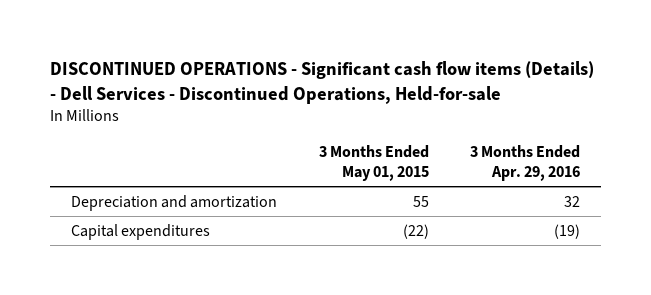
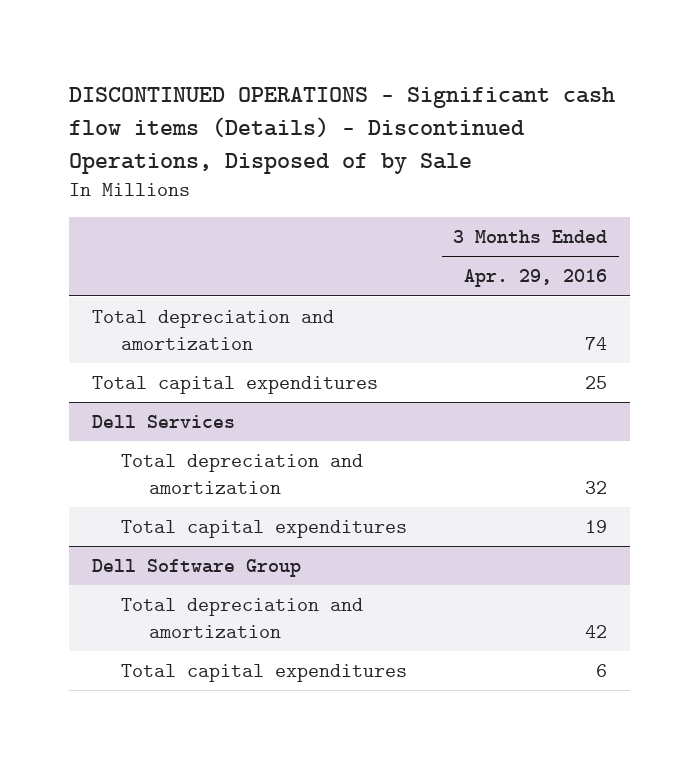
[50,61,595,104] DISCONTINUED OPERATIONS - Significant cash flow items (Details) - Dell Services - Discontinued Operations, Held-for-sale -> [68,86,615,174] DISCONTINUED OPERATIONS - Significant cash flow items (Details) - Discontinued Operations, Disposed of by Sale
[318,145,429,181] 3 Months Ended May 01, 2015 -> none
[71,194,278,211] Depreciation and amortization -> [92,310,335,350] Total depreciation and amortization
[564,195,581,207] 32 -> [585,336,608,350] 74
[71,223,211,240] Capital expenditures -> [92,376,379,395] Total capital expenditures
[554,223,581,239] (19) -> [585,376,608,390] 25
none -> [92,415,236,429] Dell Services
none -> [120,454,363,494] Total depreciation and amortization
none -> [120,520,407,539] Total capital expenditures
none -> [92,559,302,578] Dell Software Group
none -> [120,598,363,638] Total depreciation and amortization
none -> [120,664,407,683] Total capital expenditures

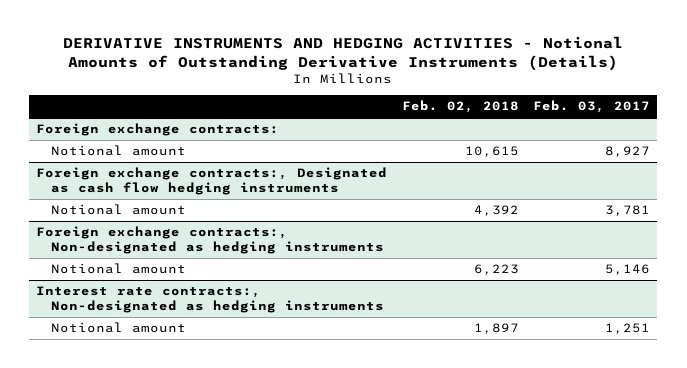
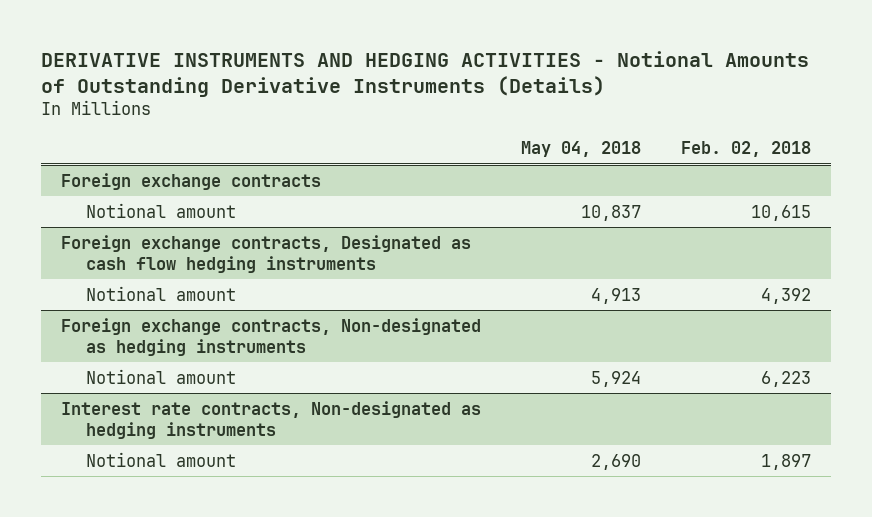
[533,100,651,114] Feb. 03, 2017 -> none
none -> [520,141,641,158] May 04, 2018
[36,123,280,137] Foreign exchange contracts: -> [60,172,321,190] Foreign exchange contracts
[36,167,388,196] Foreign exchange contracts:, Designated as cash flow hedging instruments -> [60,234,471,273] Foreign exchange contracts, Designated as cash flow hedging instruments
[36,226,385,255] Foreign exchange contracts:, Non-designated as hedging instruments -> [60,317,481,356] Foreign exchange contracts, Non-designated as hedging instruments
[36,286,385,314] Interest rate contracts:, Non-designated as hedging instruments -> [60,400,481,439] Interest rate contracts, Non-designated as hedging instruments

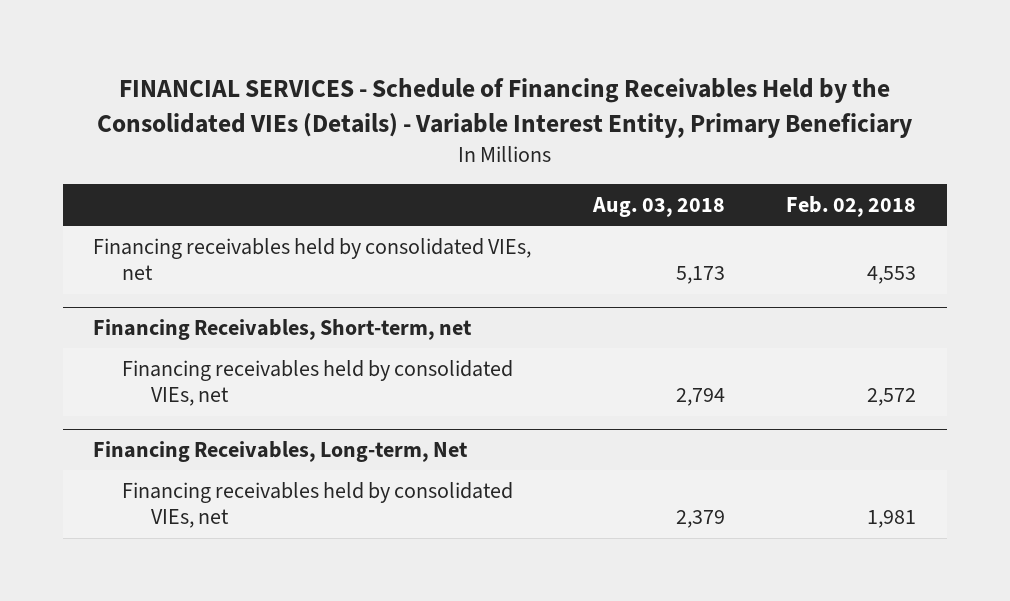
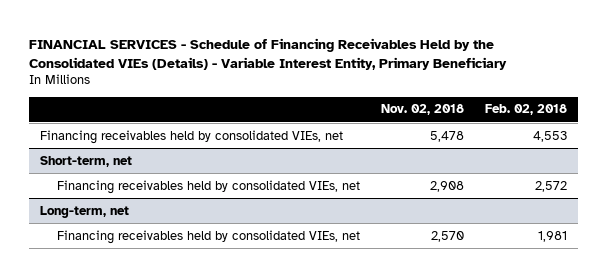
[591,196,725,217] Aug. 03, 2018 -> none
none -> [381,104,465,116] Nov. 02, 2018
[93,319,473,341] Financing Receivables, Short-term, net -> [39,155,132,167] Short-term, net
[93,441,469,463] Financing Receivables, Long-term, Net -> [39,205,129,218] Long-term, net

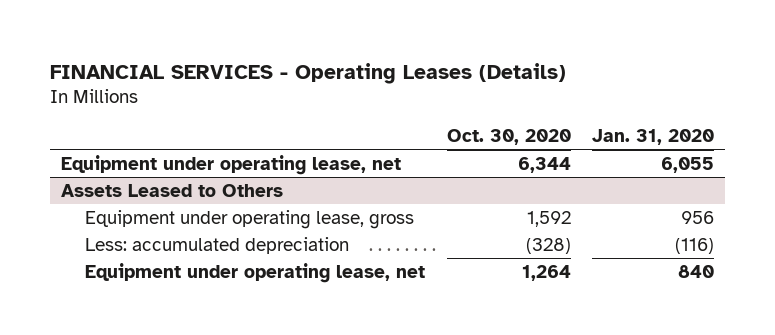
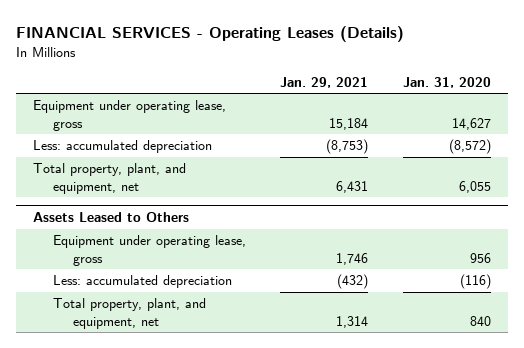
[446,128,571,145] Oct. 30, 2020 -> none
none -> [280,76,369,88] Jan. 29, 2021
none -> [33,100,227,131] Equipment under operating lease, gross
none -> [33,140,213,154] Less: accumulated depreciation
[61,154,402,175] Equipment under operating lease, net -> [33,163,187,194] Total property, plant, and equipment, net
[85,262,426,283] Equipment under operating lease, net -> [53,298,207,329] Total property, plant, and equipment, net

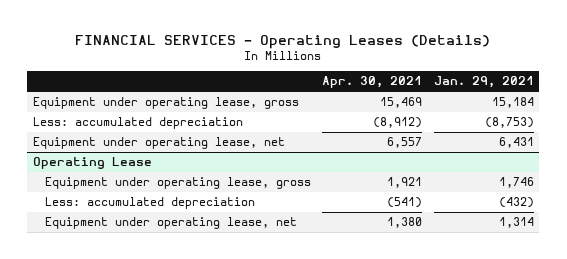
[402,76,491,88] Jan. 31, 2020 -> none
none -> [322,76,423,89] Apr. 30, 2021
[33,212,190,223] Assets Leased to Others -> none
[33,163,187,194] Total property, plant, and equipment, net -> [32,137,285,150] Equipment under operating lease, net
none -> [32,157,152,170] Operating Lease
[53,298,207,329] Total property, plant, and equipment, net -> [45,217,298,230] Equipment under operating lease, net

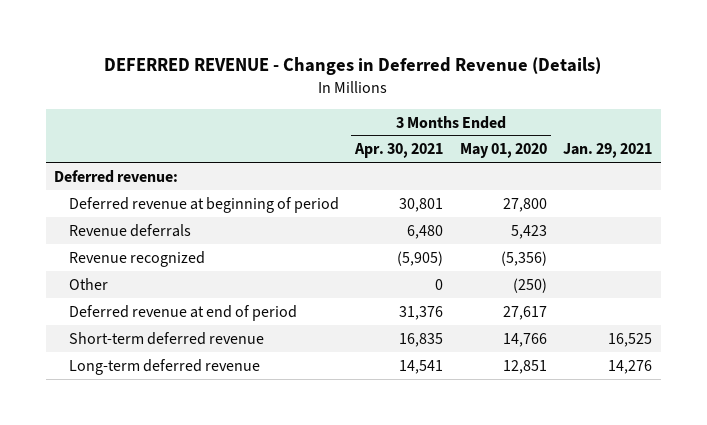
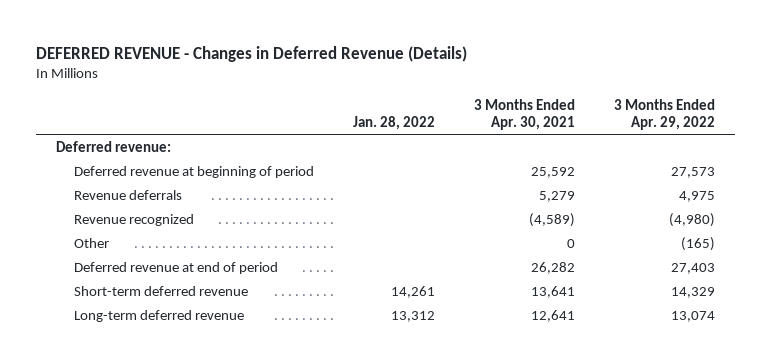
[459,143,547,159] May 01, 2020 -> none
[563,143,653,159] Jan. 29, 2021 -> none
none -> [353,115,436,130] Jan. 28, 2022
none -> [614,98,716,130] 3 Months Ended Apr. 29, 2022
[399,197,444,212] 30,801 -> [531,166,576,178] 25,592
[407,224,444,239] 6,480 -> [539,190,576,202] 5,279
[397,250,444,266] (5,905) -> [529,212,576,227] (4,589)
[399,305,444,320] 31,376 -> [531,261,576,274] 26,282
[399,332,444,347] 16,835 -> [531,285,576,298] 13,641
[399,359,444,374] 14,541 -> [531,309,576,322] 12,641

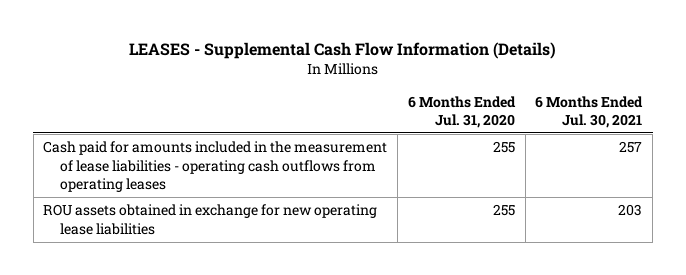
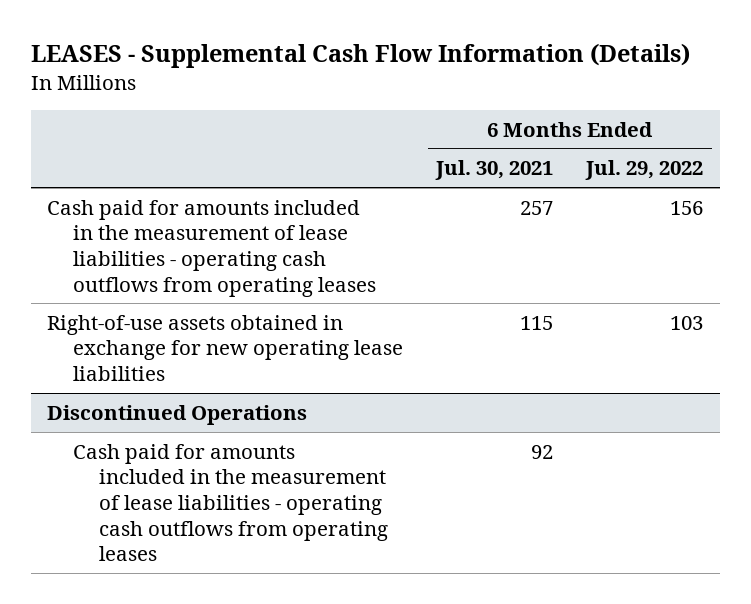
[407,95,516,128] 6 Months Ended Jul. 31, 2020 -> none
none -> [585,160,704,181] Jul. 29, 2022
[43,204,378,235] ROU assets obtained in exchange for new operating lease liabilities -> [47,314,404,381] Right-of-use assets obtained in exchange for new operating lease liabilities
[618,204,643,217] 203 -> [520,315,554,330] 115
none -> [47,404,308,425] Discontinued Operations
none -> [73,443,389,562] Cash paid for amounts included in the measurement of lease liabilities - operating cash outflows from operating leases

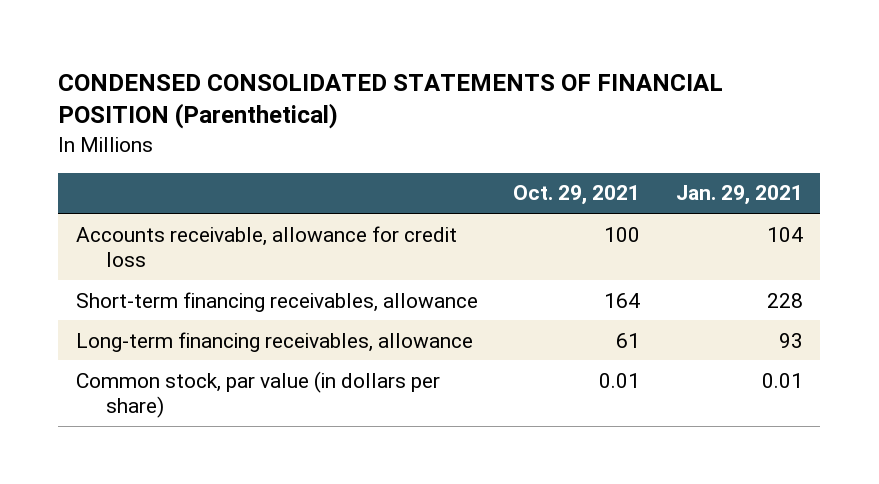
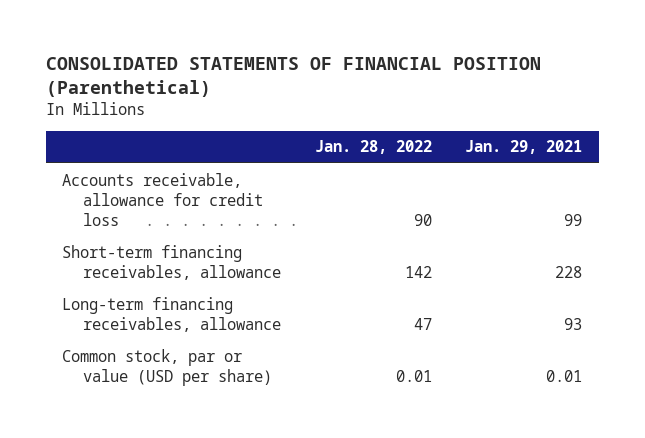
[58,73,724,130] CONDENSED CONSOLIDATED STATEMENTS OF FINANCIAL POSITION (Parenthetical) -> [45,56,541,97] CONSOLIDATED STATEMENTS OF FINANCIAL POSITION (Parenthetical)
[513,185,641,206] Oct. 29, 2021 -> none
none -> [314,140,432,155] Jan. 28, 2022
[766,226,803,242] 104 -> [564,213,583,226] 99
[76,370,441,418] Common stock, par value (in dollars per share) -> [62,348,273,386] Common stock, par or value (USD per share)

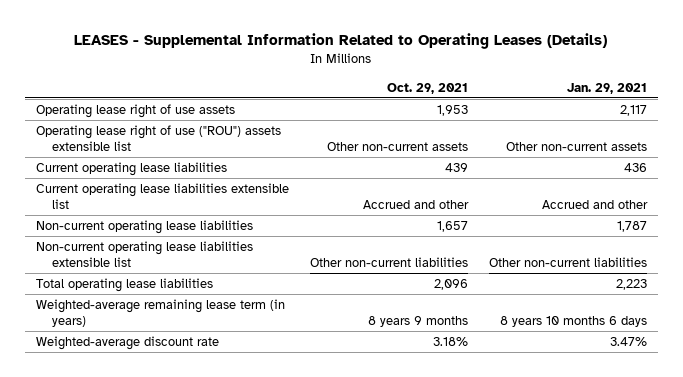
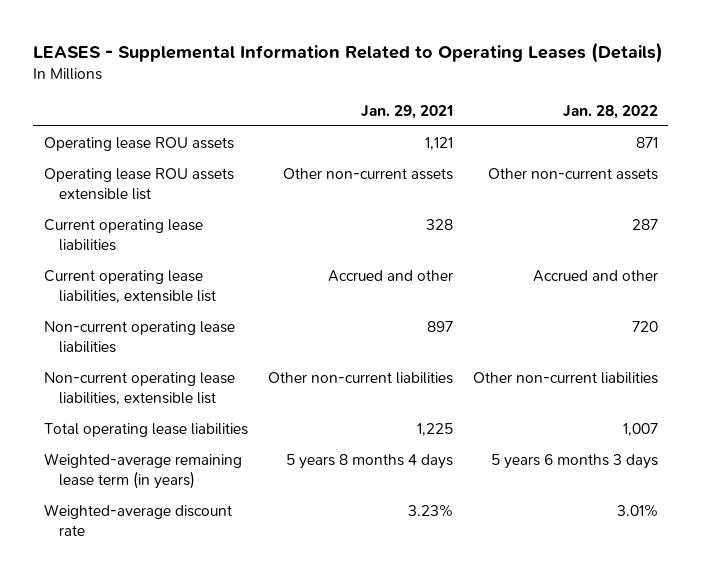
[386,82,468,94] Oct. 29, 2021 -> none
none -> [562,104,658,119] Jan. 28, 2022
[35,104,235,119] Operating lease right of use assets -> [43,136,234,151] Operating lease ROU assets
[620,105,648,117] 2,117 -> [424,136,453,150] 1,121
[35,125,281,151] Operating lease right of use ("ROU") assets extensible list -> [43,167,234,200] Operating lease ROU assets extensible list
[624,163,648,173] 436 -> [425,218,453,230] 328
[35,183,289,209] Current operating lease liabilities extensible list -> [43,269,217,303] Current operating lease liabilities, extensible list
[617,221,648,233] 1,787 -> [426,320,453,332] 897
[35,241,253,267] Non-current operating lease liabilities extensible list -> [43,371,235,405] Non-current operating lease liabilities, extensible list
[616,279,648,291] 2,223 -> [416,422,453,436] 1,225
[500,315,648,327] 8 years 10 months 6 days -> [285,453,453,469] 5 years 8 months 4 days
[610,337,648,347] 3.47% -> [407,503,453,517] 3.23%

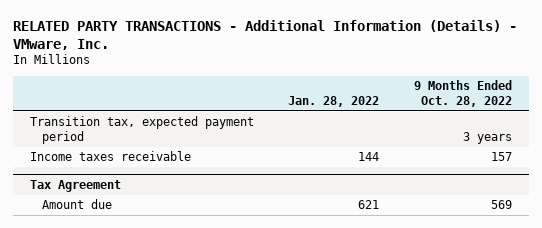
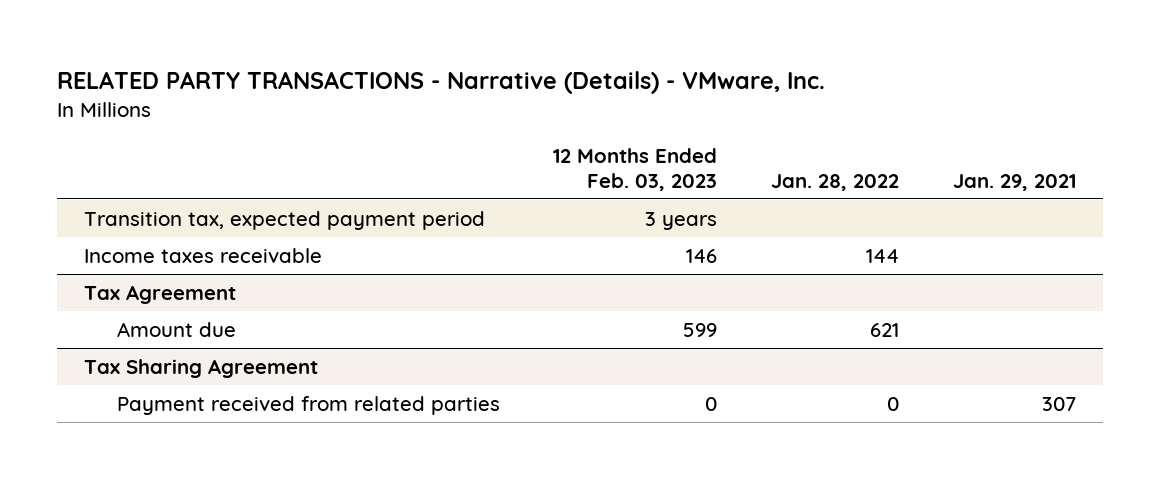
[12,19,517,50] RELATED PARTY TRANSACTIONS - Additional Information (Details) - VMware, Inc. -> [57,71,826,95] RELATED PARTY TRANSACTIONS - Narrative (Details) - VMware, Inc.
[413,80,512,107] 9 Months Ended Oct. 28, 2022 -> none
none -> [553,148,718,191] 12 Months Ended Feb. 03, 2023
none -> [953,173,1077,191] Jan. 29, 2021
none -> [84,358,319,378] Tax Sharing Agreement
none -> [116,395,500,415] Payment received from related parties

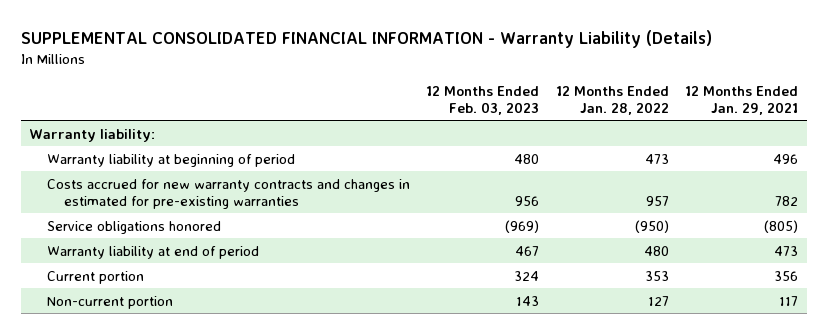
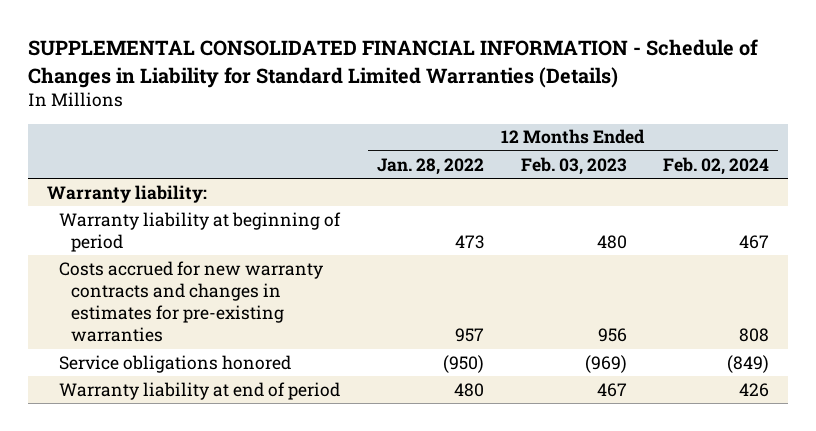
[21,29,713,48] SUPPLEMENTAL CONSOLIDATED FINANCIAL INFORMATION - Warranty Liability (Details) -> [28,39,759,88] SUPPLEMENTAL CONSOLIDATED FINANCIAL INFORMATION - Schedule of Changes in Liability for Standard Limited Warranties (Details)
[685,85,799,115] 12 Months Ended Jan. 29, 2021 -> none
none -> [663,156,770,175] Feb. 02, 2024
[46,178,410,209] Costs accrued for new warranty contracts and changes in estimated for pre-existing warranties -> [59,260,324,343] Costs accrued for new warranty contracts and changes in estimates for pre-existing warranties
[46,270,144,284] Current portion -> none
[46,295,173,309] Non-current portion -> none

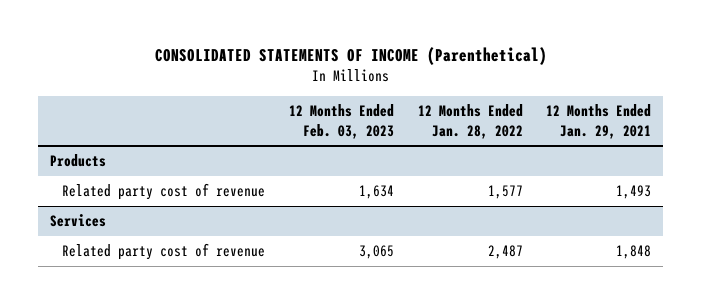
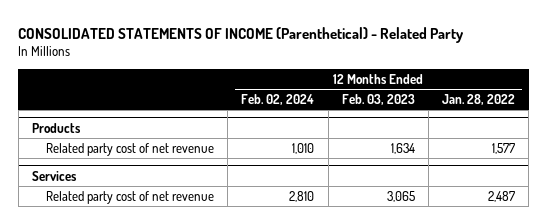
[154,47,547,66] CONSOLIDATED STATEMENTS OF INCOME (Parenthetical) -> [18,26,465,43] CONSOLIDATED STATEMENTS OF INCOME (Parenthetical) - Related Party
[546,104,652,139] 12 Months Ended Jan. 29, 2021 -> none
none -> [241,94,315,106] Feb. 02, 2024
[62,183,266,201] Related party cost of revenue -> [45,142,214,156] Related party cost of net revenue
[62,243,266,261] Related party cost of revenue -> [45,190,214,204] Related party cost of net revenue

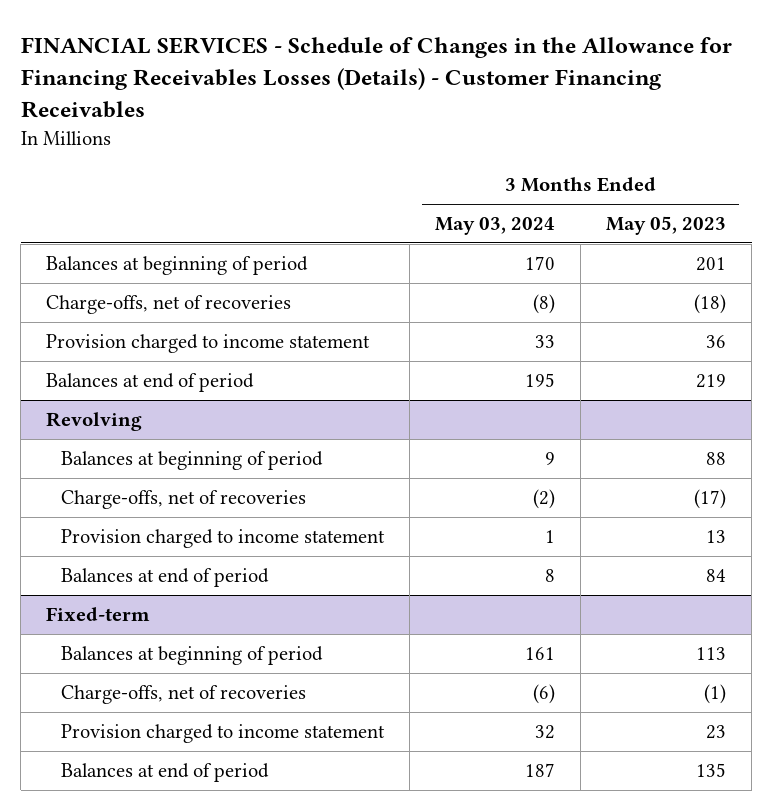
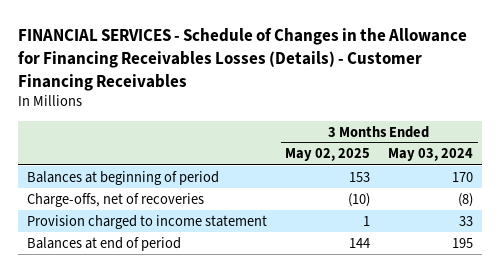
[606,216,727,236] May 05, 2023 -> none
none -> [285,148,371,162] May 02, 2025
[46,412,143,432] Revolving -> none
[60,451,323,471] Balances at beginning of period -> none
[60,490,306,510] Charge-offs, net of recoveries -> none
[60,529,385,549] Provision charged to income statement -> none
[60,568,269,588] Balances at end of period -> none
[46,607,151,622] Fixed-term -> none
[60,646,323,666] Balances at beginning of period -> none
[60,685,306,705] Charge-offs, net of recoveries -> none
[60,724,385,744] Provision charged to income statement -> none
[60,763,269,783] Balances at end of period -> none

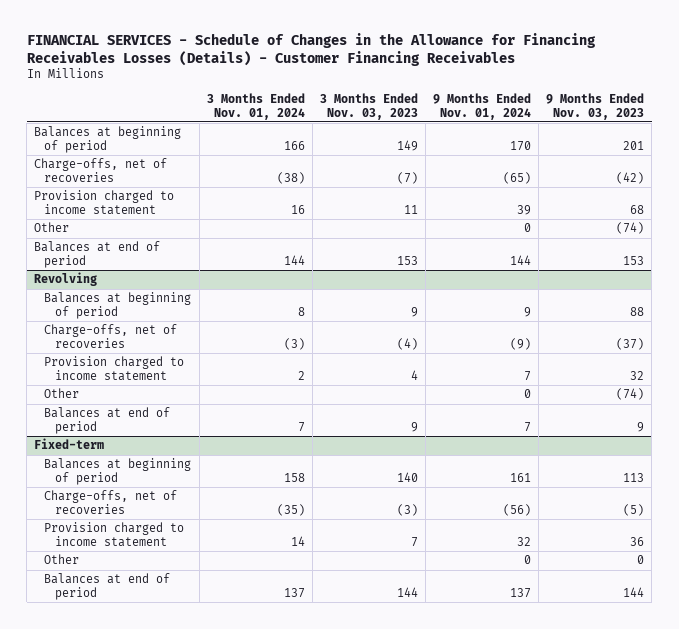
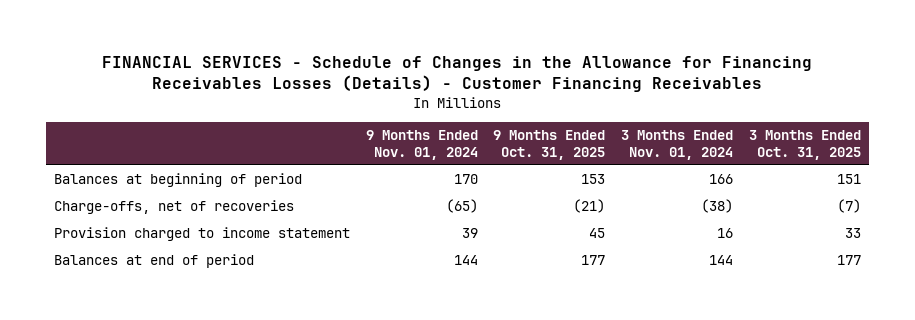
[319,93,418,120] 3 Months Ended Nov. 03, 2023 -> none
[546,93,645,120] 9 Months Ended Nov. 03, 2023 -> none
none -> [493,130,606,160] 9 Months Ended Oct. 31, 2025
none -> [749,130,862,160] 3 Months Ended Oct. 31, 2025
[34,222,70,233] Other -> none
[34,272,98,287] Revolving -> none
[44,292,192,319] Balances at beginning of period -> none
[44,324,178,348] Charge-offs, net of recoveries -> none
[44,356,185,381] Provision charged to income statement -> none
[44,388,80,399] Other -> none
[44,407,171,434] Balances at end of period -> none
[34,438,105,450] Fixed-term -> none
[44,458,192,485] Balances at beginning of period -> none
[44,490,178,514] Charge-offs, net of recoveries -> none
[44,522,185,547] Provision charged to income statement -> none
[44,554,80,565] Other -> none
[44,573,171,600] Balances at end of period -> none

